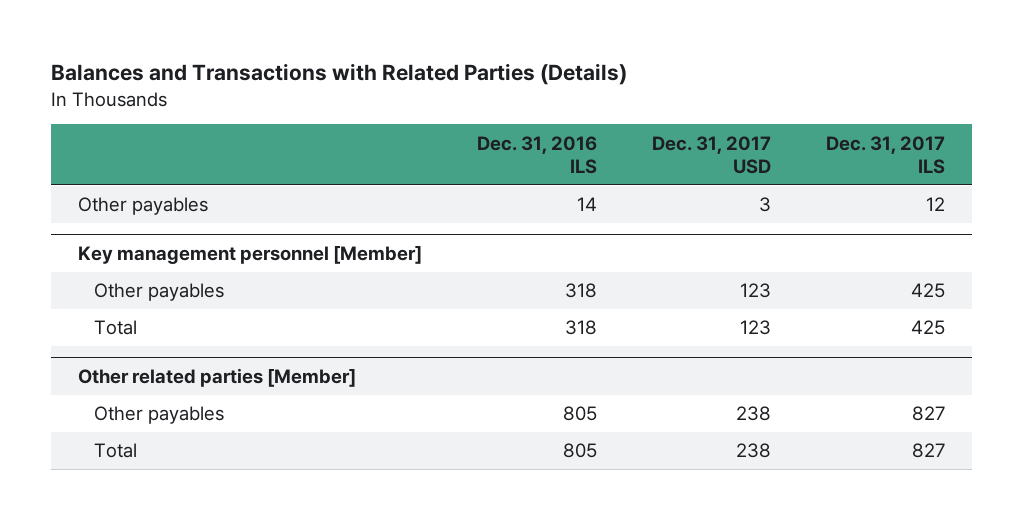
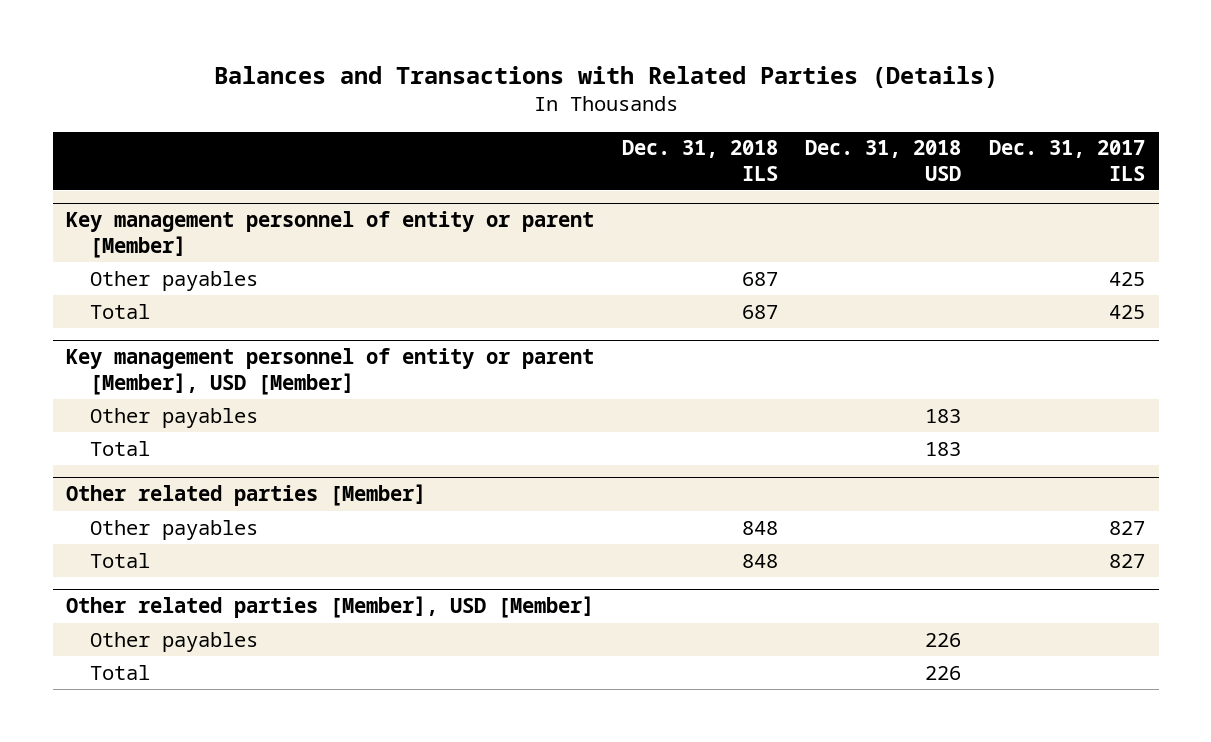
[477,135,598,175] Dec. 31, 2016 ILS -> none
[652,135,772,175] Dec. 31, 2017 USD -> none
none -> [621,140,778,181] Dec. 31, 2018 ILS
none -> [805,140,962,181] Dec. 31, 2018 USD
[78,197,209,216] Other payables -> none
[78,245,423,264] Key management personnel [Member] -> [66,211,595,258] Key management personnel of entity or parent [Member]
none -> [66,348,595,395] Key management personnel of entity or parent [Member], USD [Member]
none -> [89,407,258,428] Other payables
none -> [89,440,150,456] Total
none -> [66,596,595,619] Other related parties [Member], USD [Member]
none -> [89,631,258,652] Other payables
none -> [89,664,150,680] Total

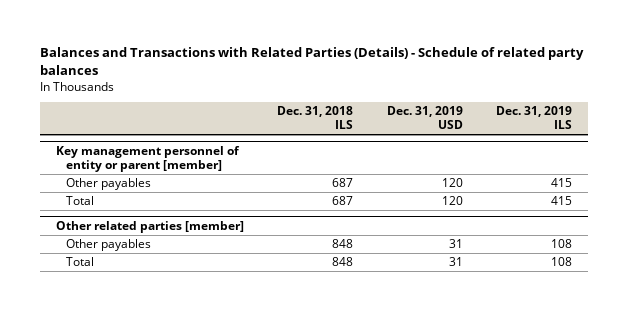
[213,66,998,89] Balances and Transactions with Related Parties (Details) -> [39,47,584,76] Balances and Transactions with Related Parties (Details) - Schedule of related party balances
[805,140,962,181] Dec. 31, 2018 USD -> none
[988,140,1145,181] Dec. 31, 2017 ILS -> none
none -> [386,106,463,130] Dec. 31, 2019 USD
none -> [495,106,572,130] Dec. 31, 2019 ILS
[66,211,595,258] Key management personnel of entity or parent [Member] -> [56,146,241,172] Key management personnel of entity or parent [member]
[66,348,595,395] Key management personnel of entity or parent [Member], USD [Member] -> none
[89,407,258,428] Other payables -> none
[89,440,150,456] Total -> none
[66,484,427,507] Other related parties [Member] -> [56,221,245,234] Other related parties [member]
[66,596,595,619] Other related parties [Member], USD [Member] -> none
[89,631,258,652] Other payables -> none
[89,664,150,680] Total -> none

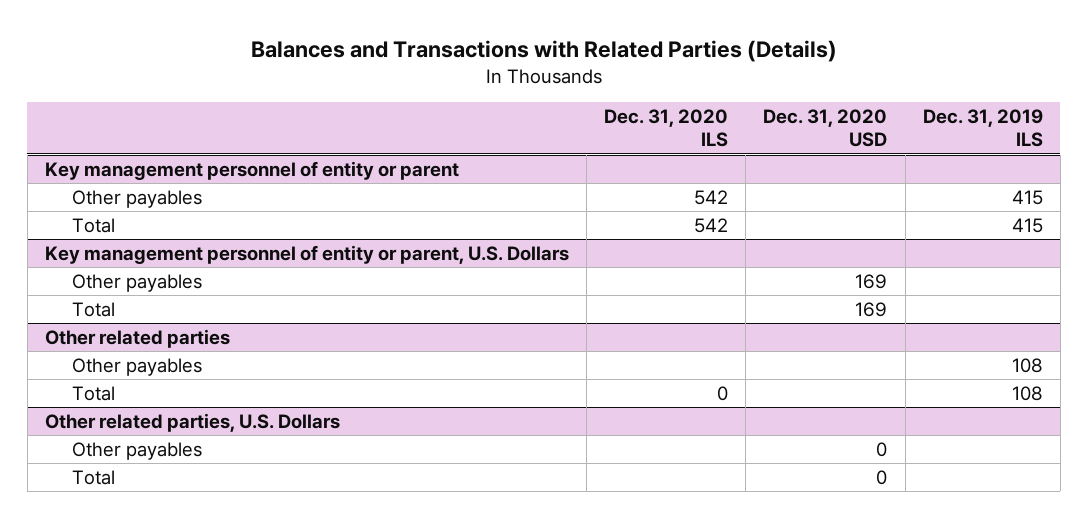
[39,47,584,76] Balances and Transactions with Related Parties (Details) - Schedule of related party balances -> [250,40,837,63] Balances and Transactions with Related Parties (Details)
[277,106,354,130] Dec. 31, 2018 ILS -> none
[386,106,463,130] Dec. 31, 2019 USD -> none
none -> [604,109,729,148] Dec. 31, 2020 ILS
none -> [763,109,888,148] Dec. 31, 2020 USD
[56,146,241,172] Key management personnel of entity or parent [member] -> [45,160,460,180] Key management personnel of entity or parent
none -> [45,244,570,264] Key management personnel of entity or parent, U.S. Dollars
none -> [72,273,203,292] Other payables
none -> [72,301,116,317] Total
[56,221,245,234] Other related parties [member] -> [45,328,231,348] Other related parties
none -> [45,412,341,432] Other related parties, U.S. Dollars
none -> [72,441,203,460] Other payables
none -> [72,469,116,485] Total

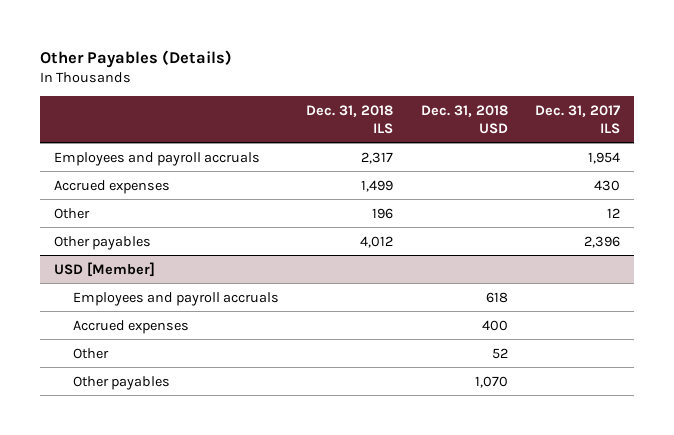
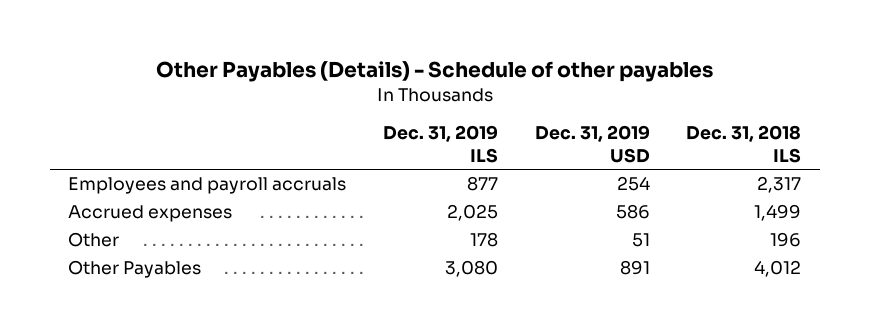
[40,49,233,68] Other Payables (Details) -> [155,61,713,83] Other Payables (Details) - Schedule of other payables
[420,104,508,134] Dec. 31, 2018 USD -> none
[534,104,620,134] Dec. 31, 2017 ILS -> none
none -> [382,125,498,163] Dec. 31, 2019 ILS
none -> [534,125,650,163] Dec. 31, 2019 USD
[54,261,156,277] USD [Member] -> none
[72,291,279,306] Employees and payroll accruals -> none
[72,319,189,334] Accrued expenses -> none
[72,347,109,359] Other -> none
[72,375,170,390] Other payables -> none
[54,235,152,250] Other payables -> [68,260,202,279] Other Payables

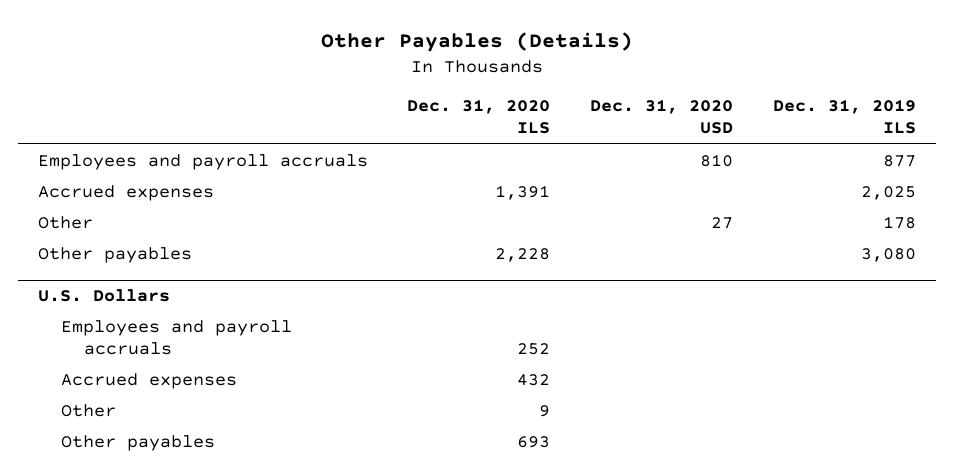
[155,61,713,83] Other Payables (Details) - Schedule of other payables -> [320,31,633,52] Other Payables (Details)
[534,125,650,163] Dec. 31, 2019 USD -> none
[686,125,802,163] Dec. 31, 2018 ILS -> none
none -> [407,99,551,135] Dec. 31, 2020 ILS
none -> [590,99,734,135] Dec. 31, 2020 USD
[68,260,202,279] Other Payables -> [37,247,192,264] Other payables
none -> [37,289,170,303] U.S. Dollars
none -> [60,320,292,356] Employees and payroll accruals
none -> [60,373,237,390] Accrued expenses
none -> [60,404,116,418] Other
none -> [60,435,215,452] Other payables

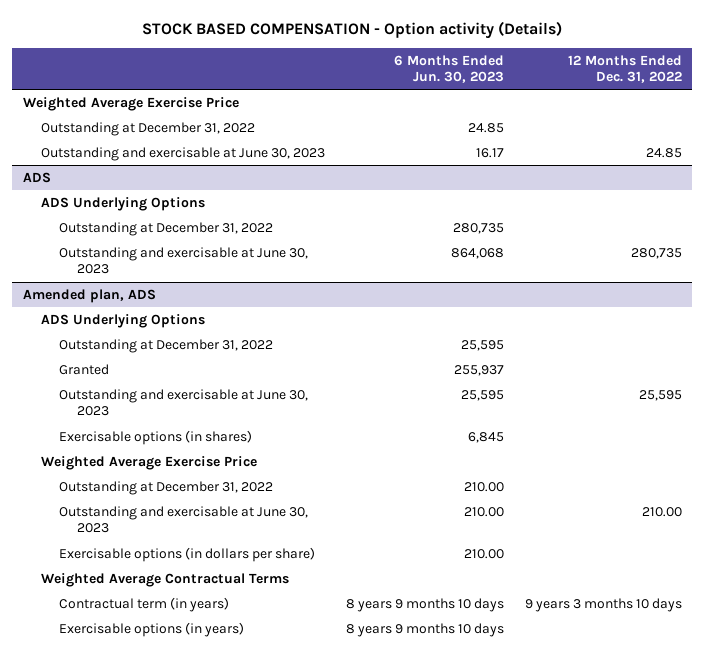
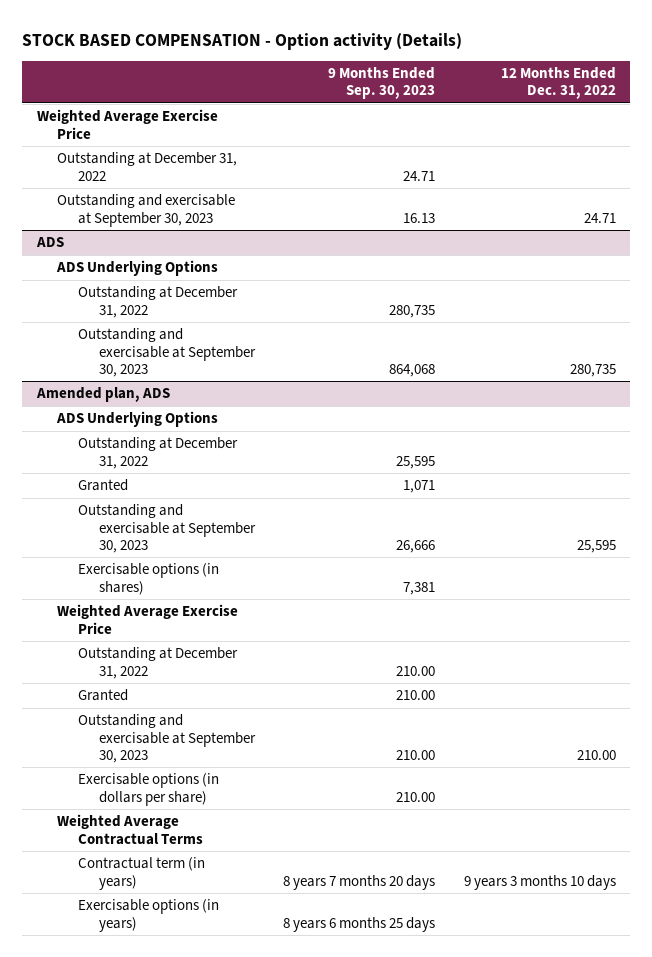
[393,54,504,83] 6 Months Ended Jun. 30, 2023 -> none
none -> [328,66,436,100] 9 Months Ended Sep. 30, 2023
[40,146,325,161] Outstanding and exercisable at June 30, 2023 -> [57,194,236,227] Outstanding and exercisable at September 30, 2023
[645,147,682,158] 24.85 -> [583,212,616,223] 24.71
[58,246,308,275] Outstanding and exercisable at June 30, 2023 -> [78,328,256,377] Outstanding and exercisable at September 30, 2023
[58,388,308,417] Outstanding and exercisable at June 30, 2023 -> [78,504,256,553] Outstanding and exercisable at September 30, 2023
none -> [78,689,129,702] Granted
[58,505,308,534] Outstanding and exercisable at June 30, 2023 -> [78,714,256,763] Outstanding and exercisable at September 30, 2023

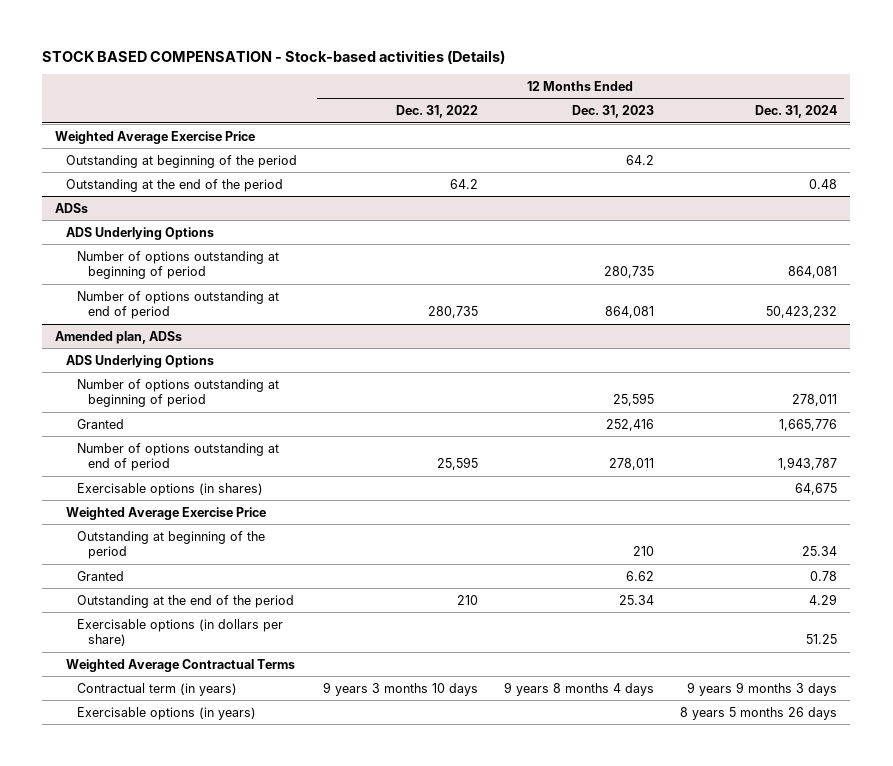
[22,32,463,50] STOCK BASED COMPENSATION - Option activity (Details) -> [42,49,506,64] STOCK BASED COMPENSATION - Stock-based activities (Details)
[328,66,436,100] 9 Months Ended Sep. 30, 2023 -> none
none -> [572,105,655,119] Dec. 31, 2023
none -> [755,105,838,119] Dec. 31, 2024
[57,194,236,227] Outstanding and exercisable at September 30, 2023 -> none
[57,152,238,181] Outstanding at December 31, 2022 -> [66,154,298,168] Outstanding at beginning of the period
none -> [66,178,284,192] Outstanding at the end of the period
[35,237,64,248] ADS -> [55,202,89,213] ADSs
[78,286,239,318] Outstanding at December 31, 2022 -> [77,250,280,280] Number of options outstanding at beginning of period
[78,328,256,377] Outstanding and exercisable at September 30, 2023 -> [77,290,280,320] Number of options outstanding at end of period
[35,387,170,403] Amended plan, ADS -> [55,330,183,344] Amended plan, ADSs
[78,437,239,469] Outstanding at December 31, 2022 -> [77,378,280,408] Number of options outstanding at beginning of period
[78,504,256,553] Outstanding and exercisable at September 30, 2023 -> [77,442,280,472] Number of options outstanding at end of period
[78,647,239,679] Outstanding at December 31, 2022 -> [77,530,266,560] Outstanding at beginning of the period
[78,714,256,763] Outstanding and exercisable at September 30, 2023 -> none
none -> [77,594,295,608] Outstanding at the end of the period

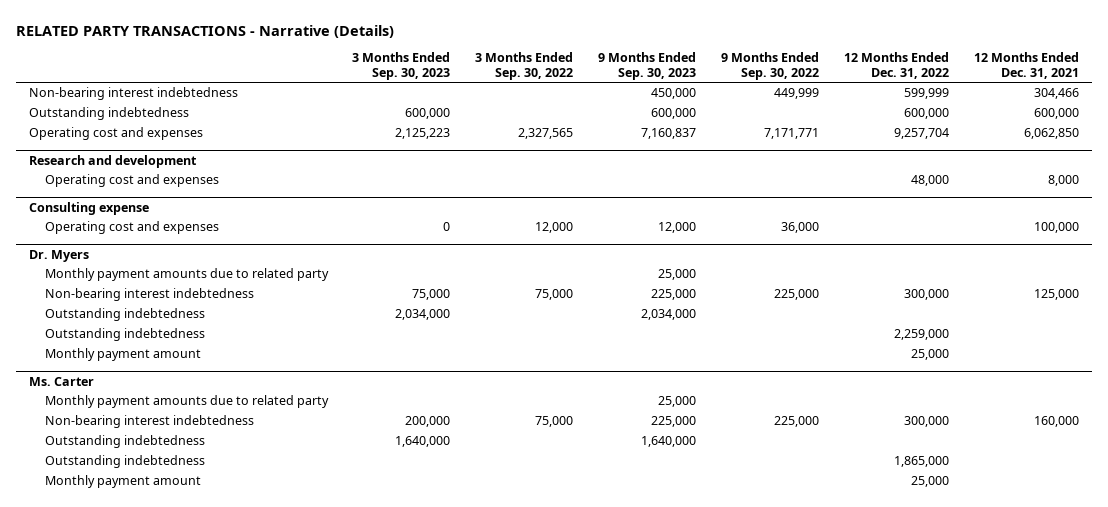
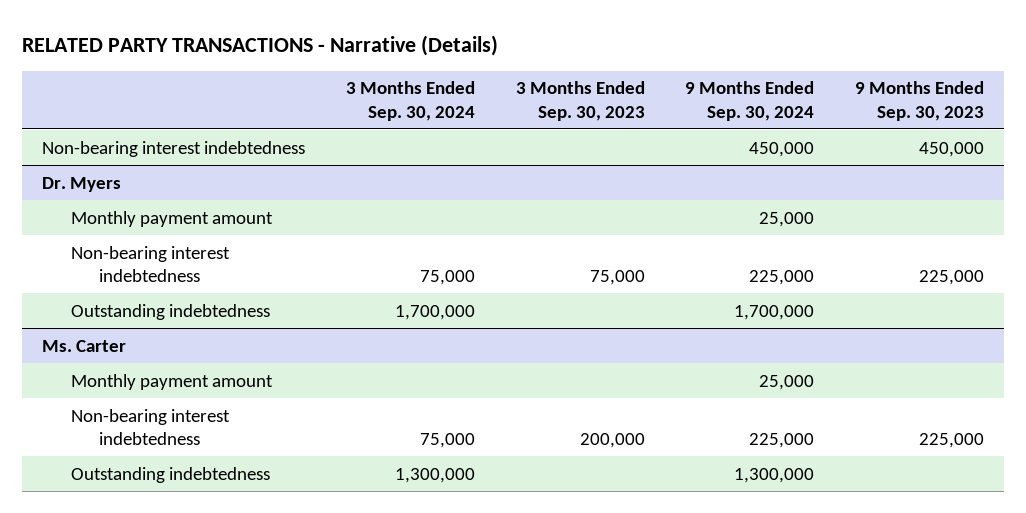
[475,52,574,80] 3 Months Ended Sep. 30, 2022 -> none
[721,52,820,80] 9 Months Ended Sep. 30, 2022 -> none
[844,52,950,79] 12 Months Ended Dec. 31, 2022 -> none
[974,52,1080,79] 12 Months Ended Dec. 31, 2021 -> none
none -> [345,81,475,121] 3 Months Ended Sep. 30, 2024
none -> [685,81,815,121] 9 Months Ended Sep. 30, 2024
[28,107,189,121] Outstanding indebtedness -> none
[28,127,203,141] Operating cost and expenses -> none
[28,154,197,168] Research and development -> none
[44,174,219,188] Operating cost and expenses -> none
[28,201,149,215] Consulting expense -> none
[44,221,219,235] Operating cost and expenses -> none
[44,268,329,282] Monthly payment amounts due to related party -> none
[44,348,201,362] Monthly payment amount -> [70,210,273,227] Monthly payment amount
[44,308,205,322] Outstanding indebtedness -> none
[44,395,329,409] Monthly payment amounts due to related party -> none
[44,475,201,489] Monthly payment amount -> [70,373,273,390] Monthly payment amount
[44,435,205,449] Outstanding indebtedness -> none

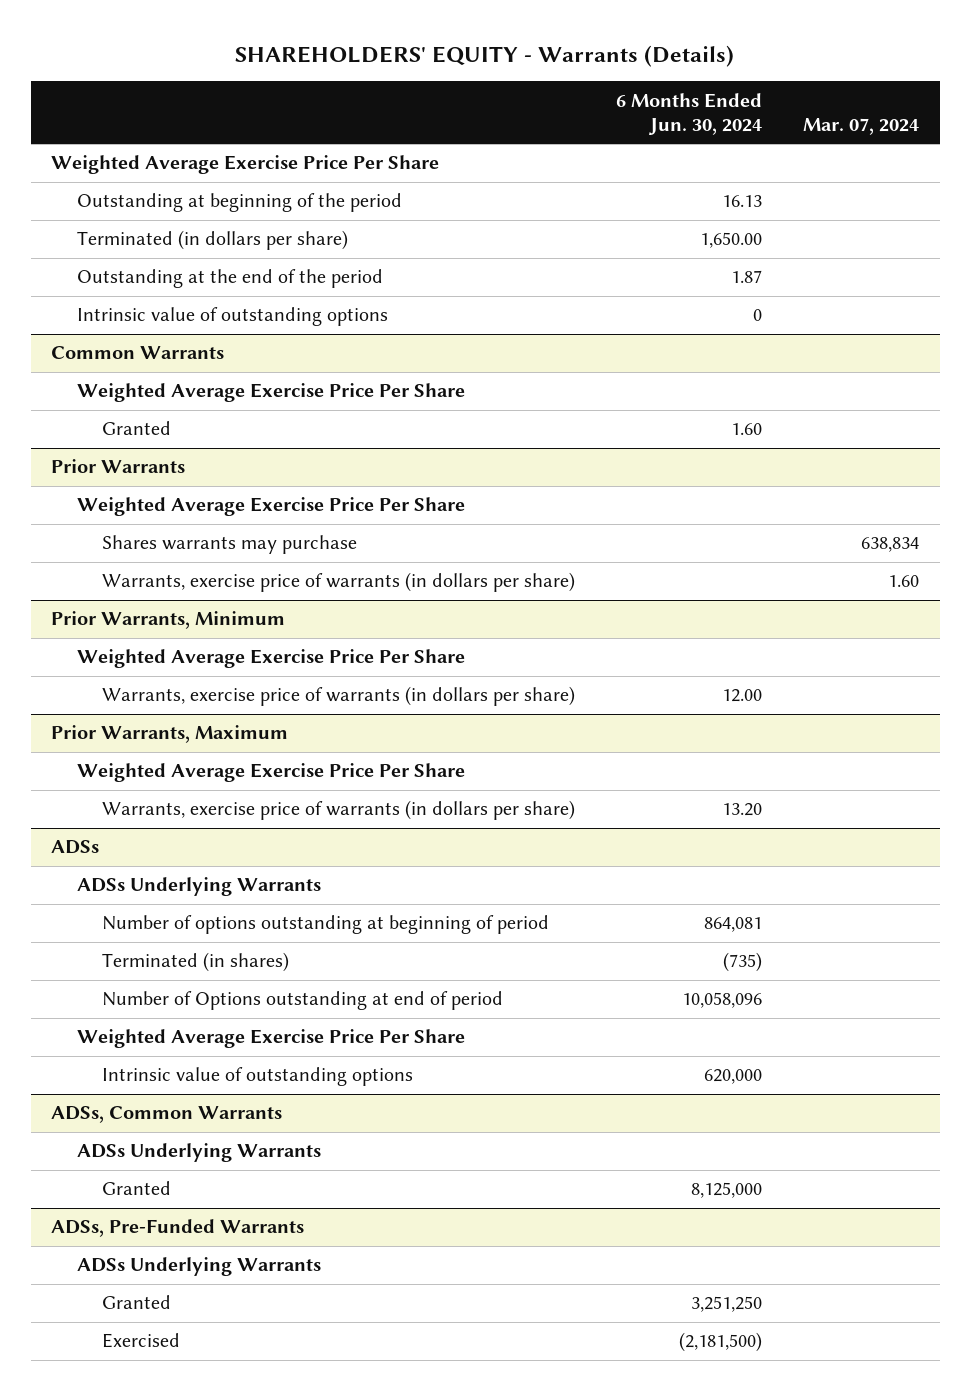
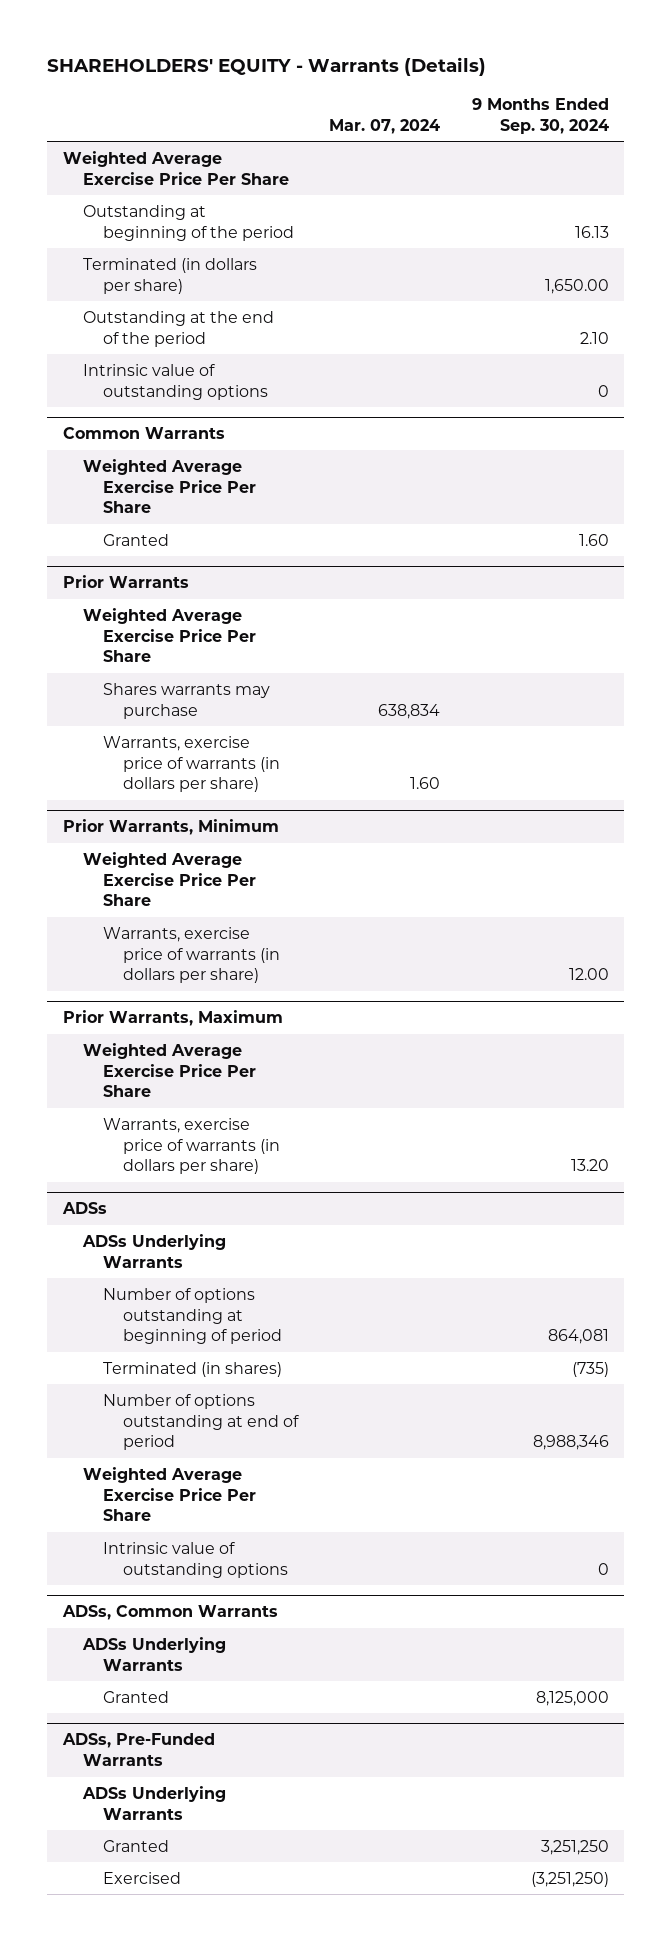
[616,92,763,135] 6 Months Ended Jun. 30, 2024 -> none
none -> [471,97,609,134] 9 Months Ended Sep. 30, 2024
[102,991,504,1011] Number of Options outstanding at end of period -> [102,1393,299,1451] Number of options outstanding at end of period

